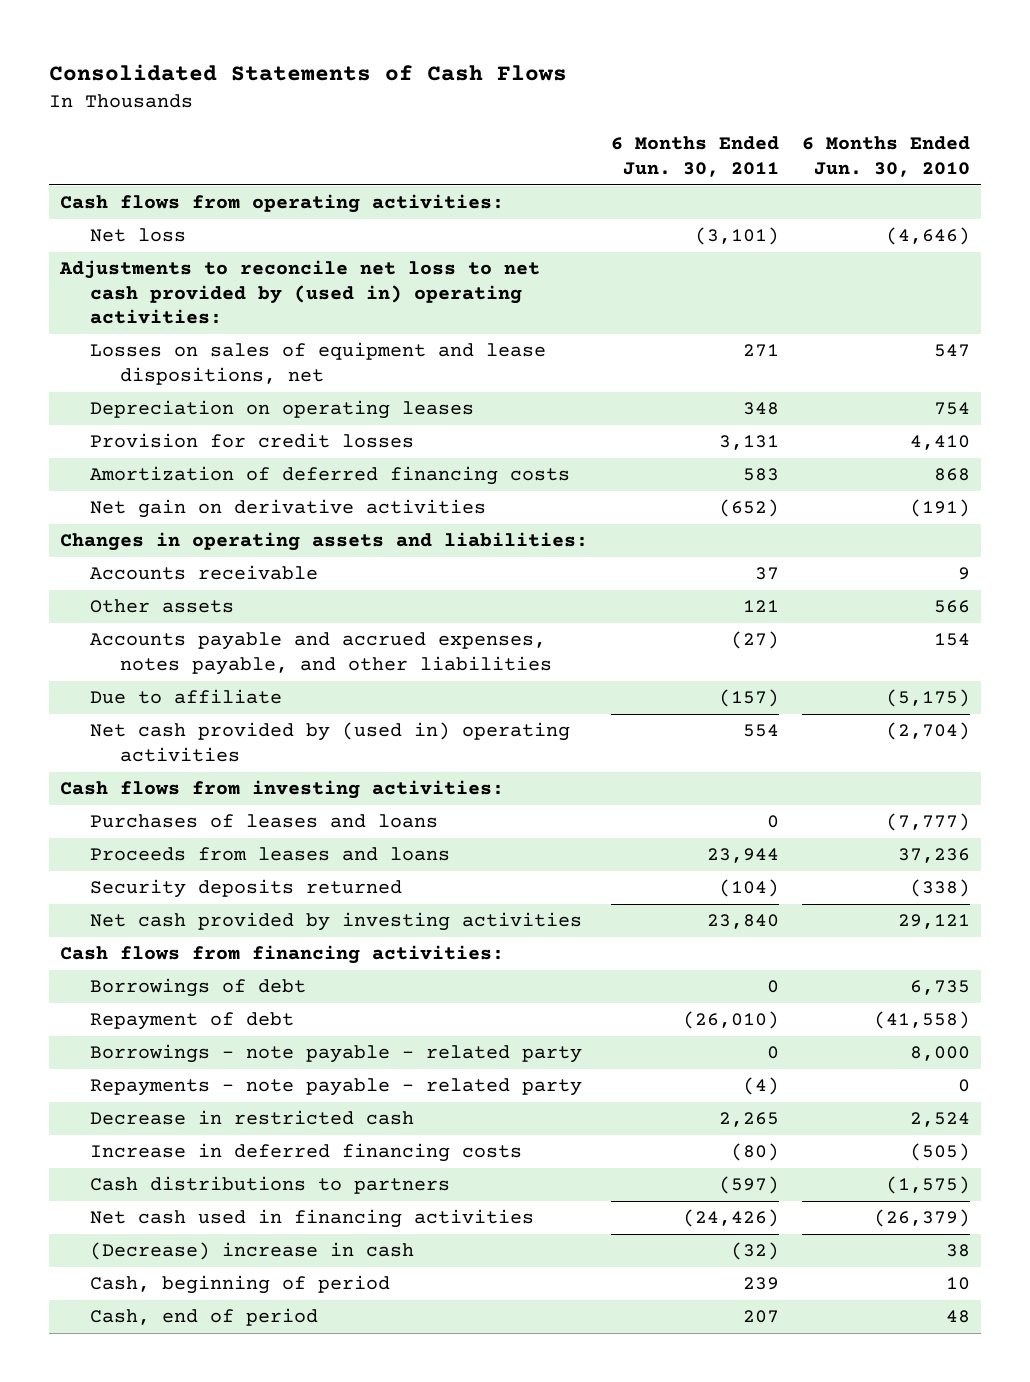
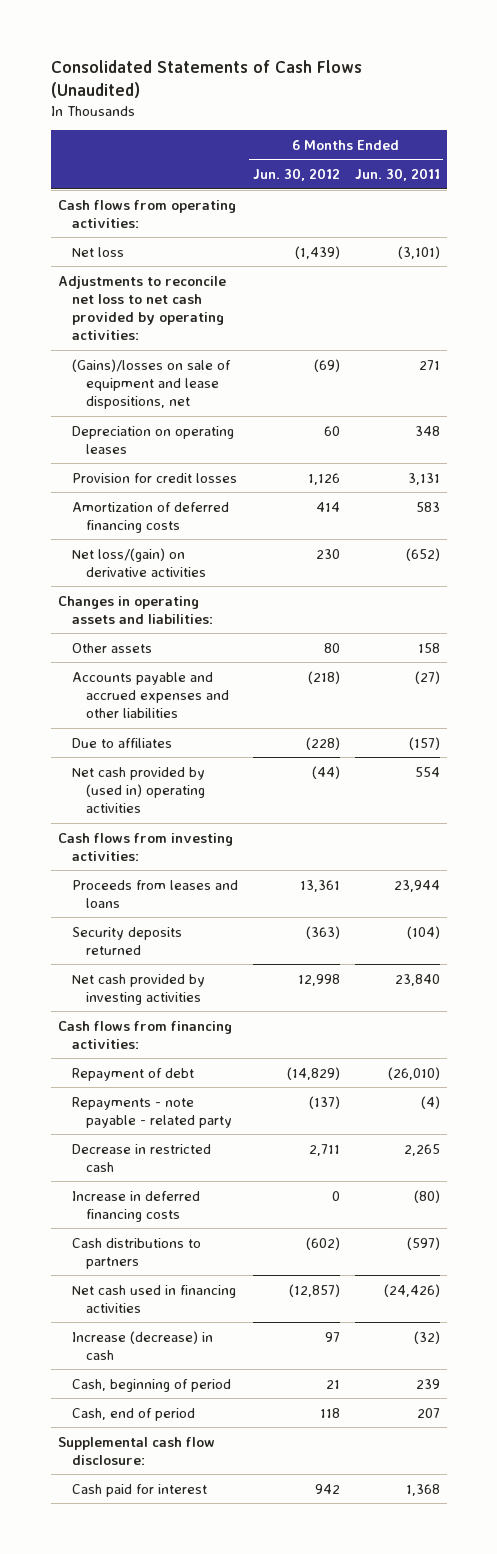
[49,64,568,82] Consolidated Statements of Cash Flows -> [50,60,362,98] Consolidated Statements of Cash Flows (Unaudited)
[801,136,970,177] 6 Months Ended Jun. 30, 2010 -> none
none -> [252,168,340,182] Jun. 30, 2012
[59,260,541,325] Adjustments to reconcile net loss to net cash provided by (used in) operating activities: -> [57,275,226,341] Adjustments to reconcile net loss to net cash provided by operating activities:
[90,342,547,385] Losses on sales of equipment and lease dispositions, net -> [72,358,232,409] (Gains)/losses on sale of equipment and lease dispositions, net
[90,499,487,519] Net gain on derivative activities -> [72,547,207,577] Net loss/(gain) on derivative activities
[90,565,319,581] Accounts receivable -> none
[742,600,779,613] 121 -> [417,642,440,653] 158
[90,632,553,675] Accounts payable and accrued expenses, notes payable, and other liabilities -> [72,671,230,718] Accounts payable and accrued expenses and other liabilities
[90,689,283,705] Due to affiliate -> [72,737,173,748] Due to affiliates
[90,814,439,829] Purchases of leases and loans -> none
[90,978,307,998] Borrowings of debt -> none
[90,1044,583,1064] Borrowings - note payable - related party -> none
[90,1242,415,1261] (Decrease) increase in cash -> [72,1330,214,1360] Increase (decrease) in cash
none -> [57,1436,215,1465] Supplemental cash flow disclosure:
none -> [72,1483,208,1497] Cash paid for interest

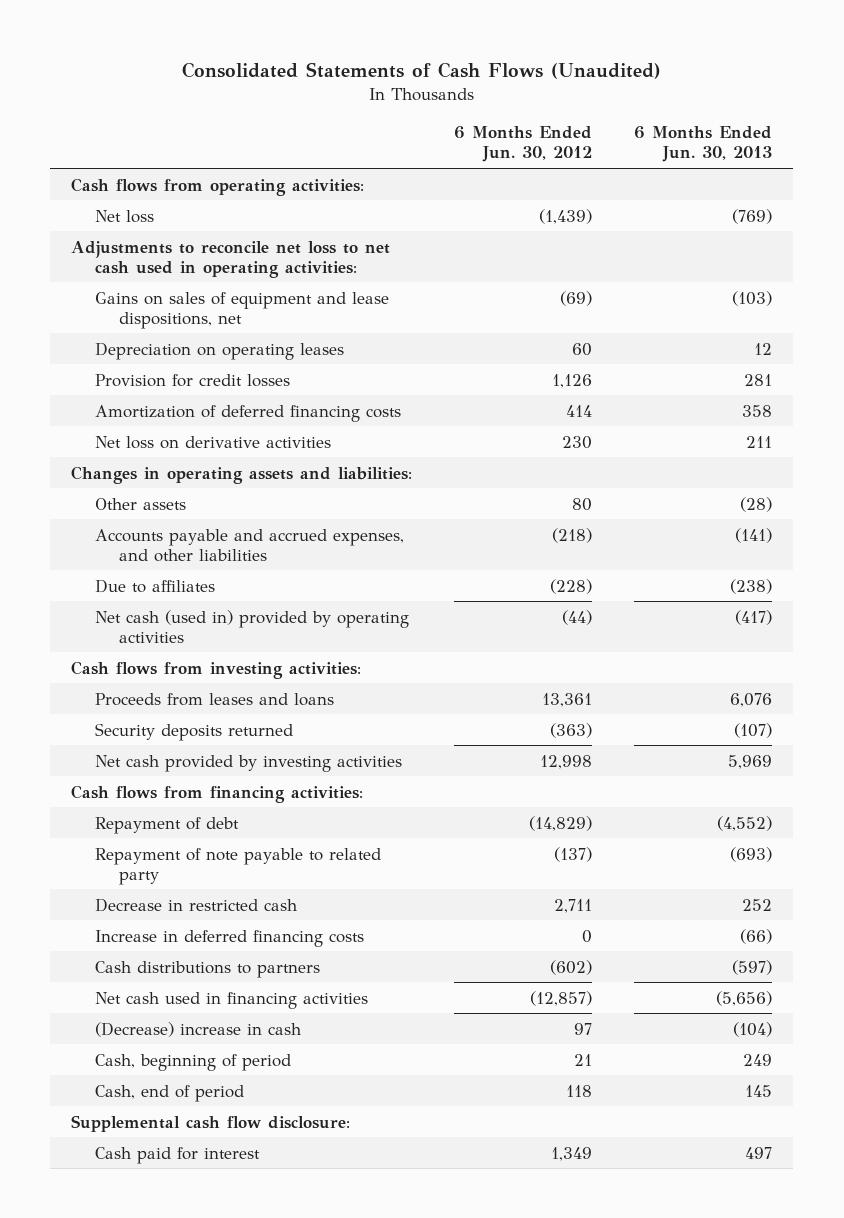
[354,168,440,182] Jun. 30, 2011 -> none
none -> [634,126,773,163] 6 Months Ended Jun. 30, 2013
[57,275,226,341] Adjustments to reconcile net loss to net cash provided by operating activities: -> [71,240,391,278] Adjustments to reconcile net loss to net cash used in operating activities:
[72,358,232,409] (Gains)/losses on sale of equipment and lease dispositions, net -> [95,291,390,329] Gains on sales of equipment and lease dispositions, net
[72,547,207,577] Net loss/(gain) on derivative activities -> [95,435,332,449] Net loss on derivative activities
[72,671,230,718] Accounts payable and accrued expenses and other liabilities -> [95,528,405,562] Accounts payable and accrued expenses, and other liabilities
[72,766,206,813] Net cash provided by (used in) operating activities -> [95,609,410,643] Net cash (used in) provided by operating activities
[72,1096,233,1128] Repayments - note payable - related party -> [95,847,382,885] Repayment of note payable to related party
[72,1330,214,1360] Increase (decrease) in cash -> [95,1021,302,1037] (Decrease) increase in cash
[314,1483,340,1494] 942 -> [551,1146,593,1161] 1,349

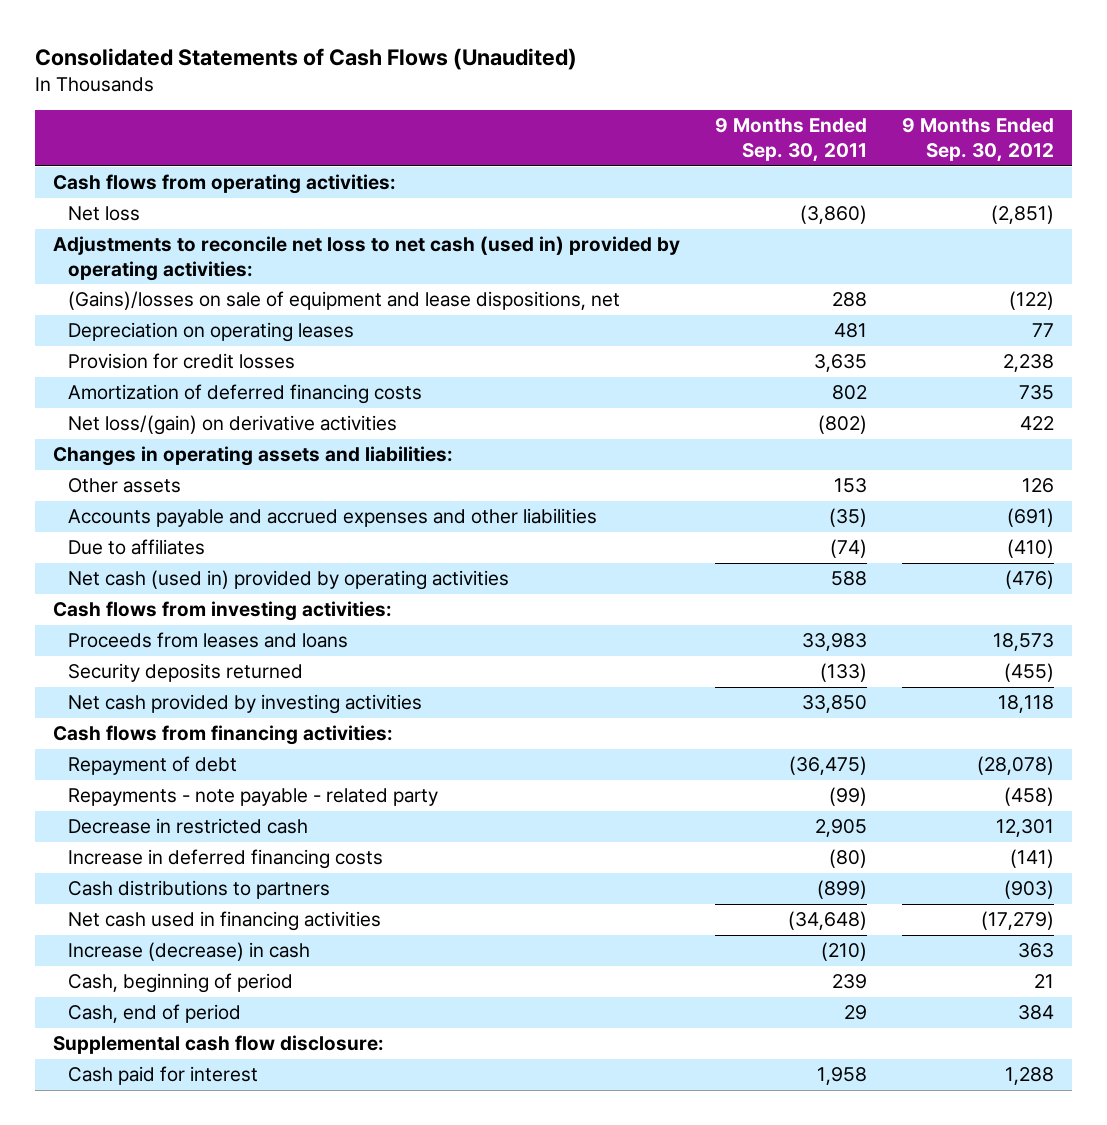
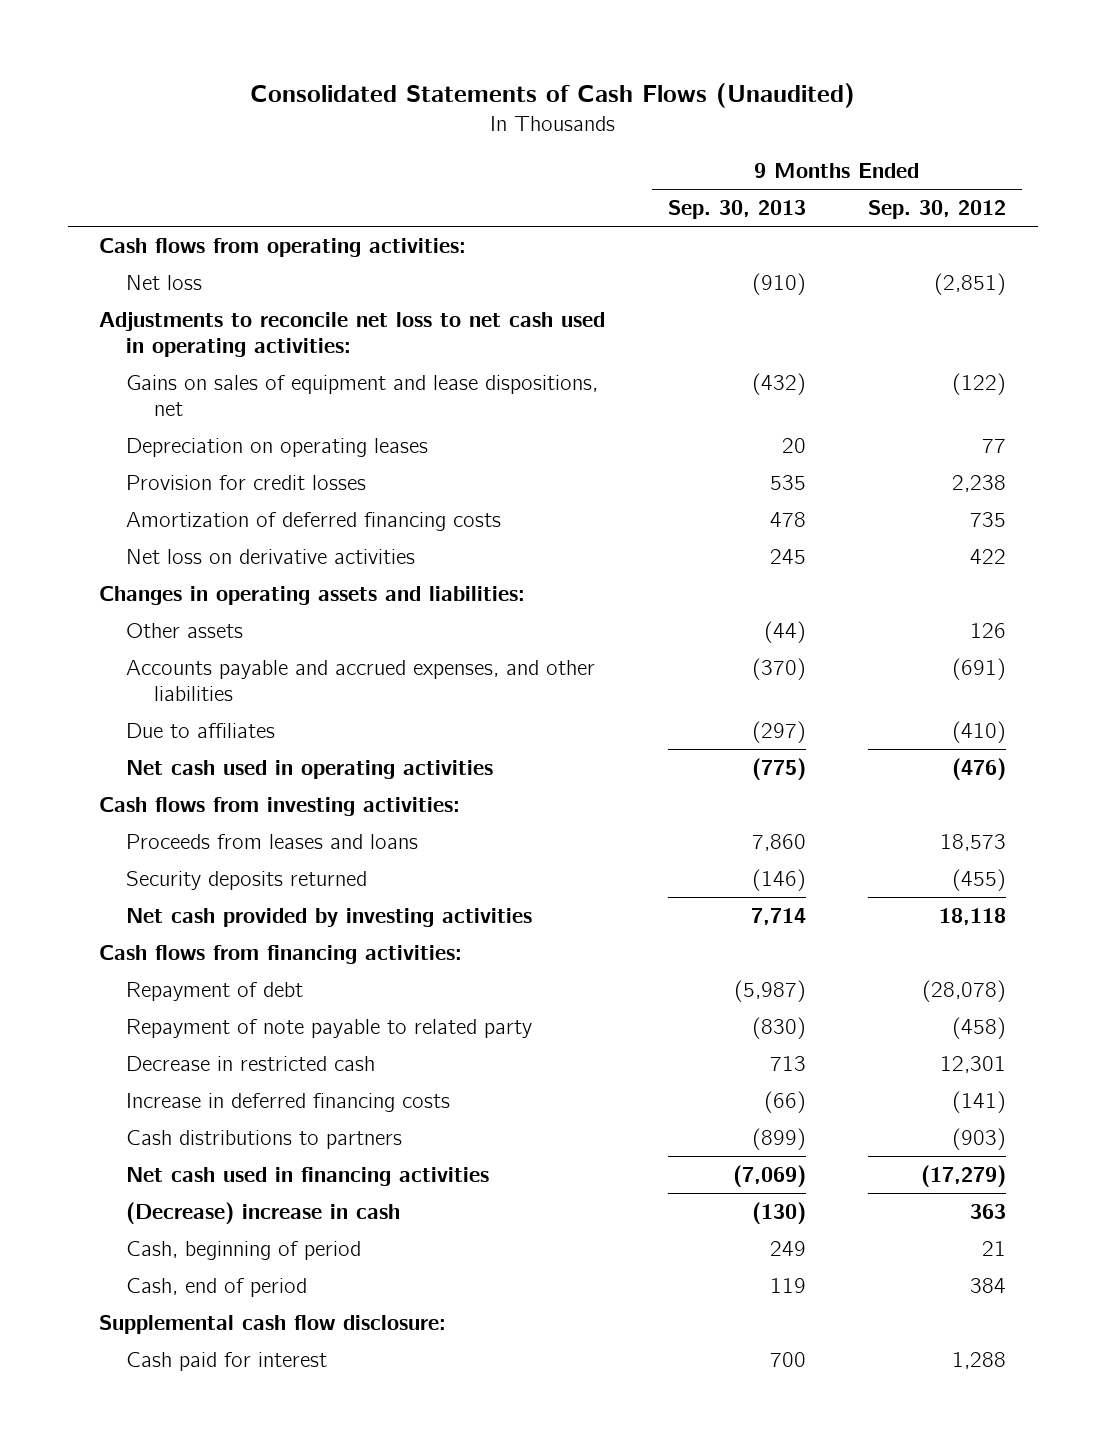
[715,118,868,162] 9 Months Ended Sep. 30, 2011 -> none
none -> [667,200,806,220] Sep. 30, 2013
[52,236,680,281] Adjustments to reconcile net loss to net cash (used in) provided by operating activities: -> [99,311,606,357] Adjustments to reconcile net loss to net cash used in operating activities:
[68,291,621,311] (Gains)/losses on sale of equipment and lease dispositions, net -> [126,374,599,416] Gains on sales of equipment and lease dispositions, net
[68,415,398,436] Net loss/(gain) on derivative activities -> [126,548,416,564] Net loss on derivative activities
[68,508,598,528] Accounts payable and accrued expenses and other liabilities -> [126,659,596,701] Accounts payable and accrued expenses, and other liabilities
[68,570,510,591] Net cash (used in) provided by operating activities -> [126,759,494,779] Net cash used in operating activities
[68,788,439,807] Repayments - note payable - related party -> [126,1018,533,1038] Repayment of note payable to related party
[68,942,311,962] Increase (decrease) in cash -> [126,1201,401,1224] (Decrease) increase in cash

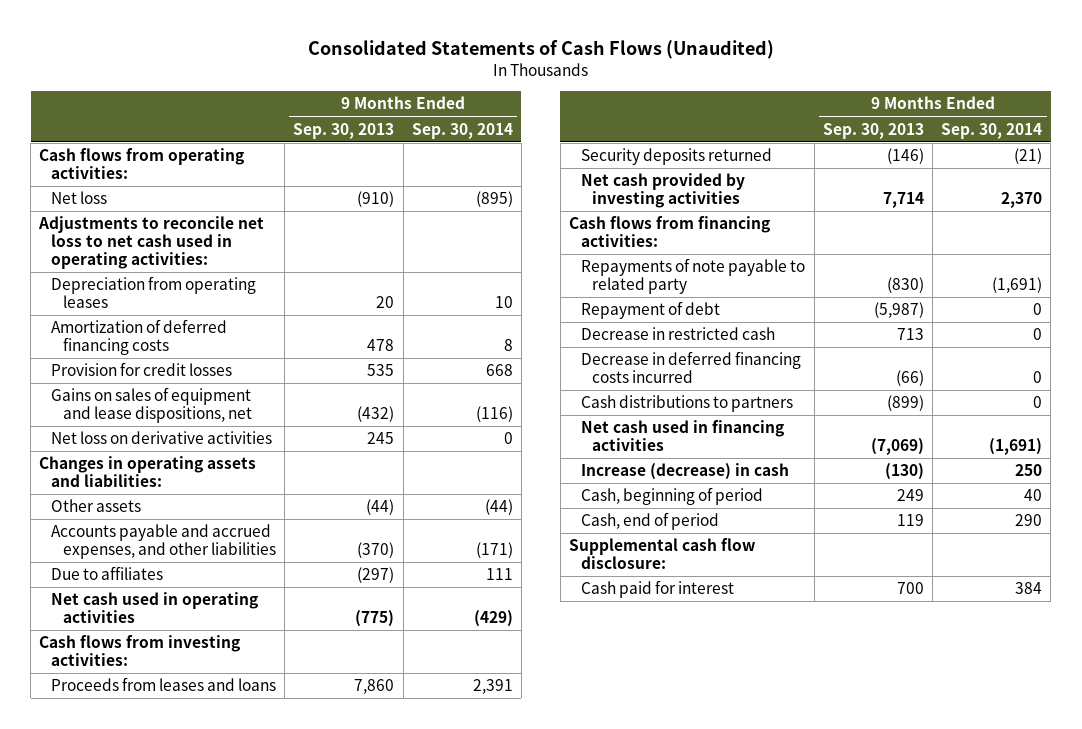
[868,200,1007,220] Sep. 30, 2012 -> none
none -> [411,122,513,139] Sep. 30, 2014
[126,437,429,457] Depreciation on operating leases -> [51,276,257,309] Depreciation from operating leases
[126,474,367,490] Provision for credit losses -> [51,362,233,377] Provision for credit losses
[126,374,599,416] Gains on sales of equipment and lease dispositions, net -> [51,387,252,424] Gains on sales of equipment and lease dispositions, net
none -> [580,258,805,295] Repayments of note payable to related party
[126,1018,533,1038] Repayment of note payable to related party -> none
[126,1092,451,1112] Increase in deferred financing costs -> [580,351,801,384] Decrease in deferred financing costs incurred
[126,1201,401,1224] (Decrease) increase in cash -> [580,463,789,481] Increase (decrease) in cash

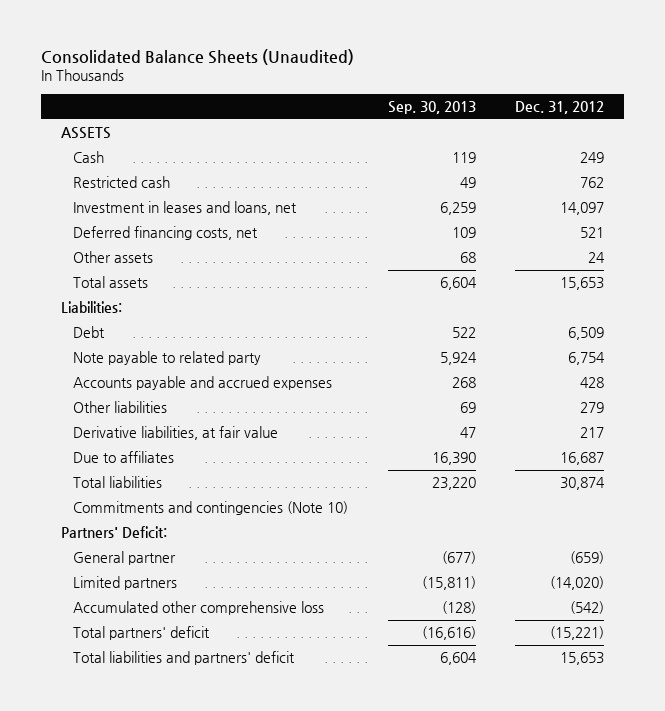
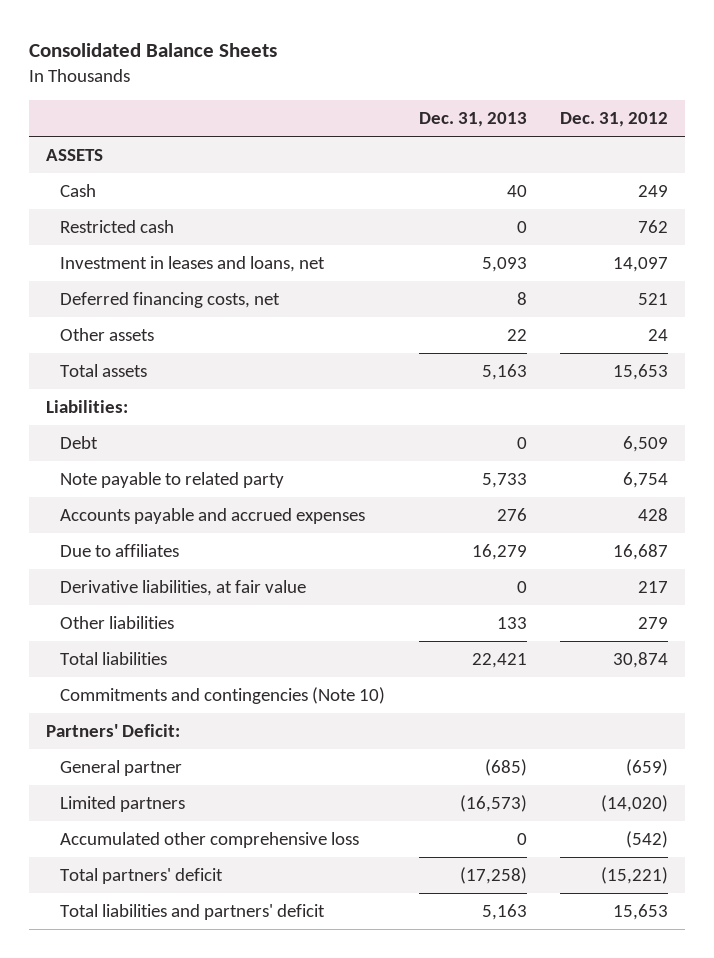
[41,49,355,66] Consolidated Balance Sheets (Unaudited) -> [28,43,277,58] Consolidated Balance Sheets
[387,101,476,115] Sep. 30, 2013 -> none
none -> [418,112,527,128] Dec. 31, 2013
[72,426,278,441] Derivative liabilities, at fair value -> [59,579,306,596] Derivative liabilities, at fair value
[72,401,167,414] Other liabilities -> [59,615,174,629] Other liabilities

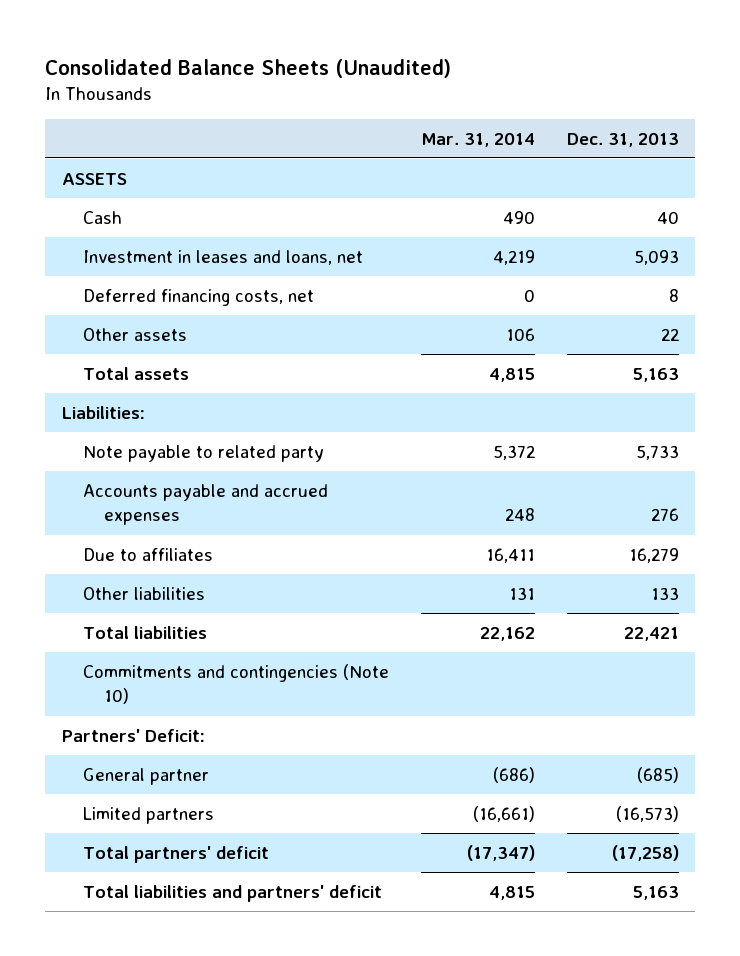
[28,43,277,58] Consolidated Balance Sheets -> [45,58,452,78] Consolidated Balance Sheets (Unaudited)
[560,112,669,128] Dec. 31, 2012 -> none
none -> [420,132,535,147] Mar. 31, 2014
[59,219,174,233] Restricted cash -> none
[59,435,98,449] Debt -> none
[59,579,306,596] Derivative liabilities, at fair value -> none
[59,831,359,848] Accumulated other comprehensive loss -> none

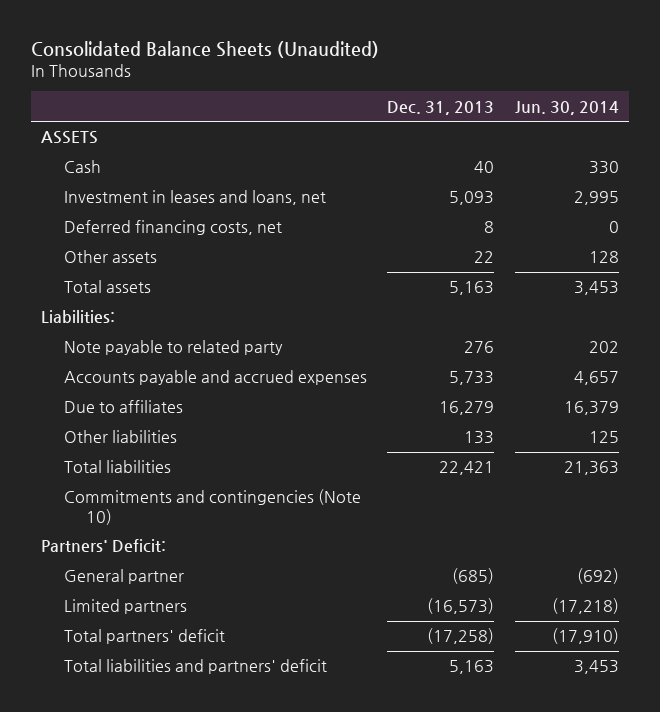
[420,132,535,147] Mar. 31, 2014 -> none
none -> [514,100,619,115] Jun. 30, 2014
[635,444,679,460] 5,733 -> [464,341,495,354] 276
[650,508,679,522] 276 -> [449,371,495,386] 5,733

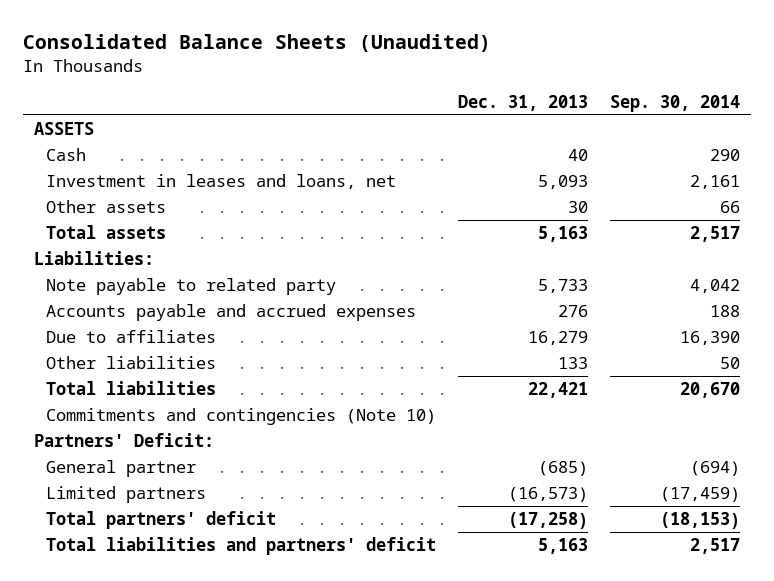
[514,100,619,115] Jun. 30, 2014 -> none
none -> [610,94,741,112] Sep. 30, 2014
[63,220,282,236] Deferred financing costs, net -> none
[474,251,495,264] 22 -> [568,201,589,214] 30
[464,341,495,354] 276 -> [538,279,589,294] 5,733
[449,371,495,386] 5,733 -> [558,305,589,318] 276

